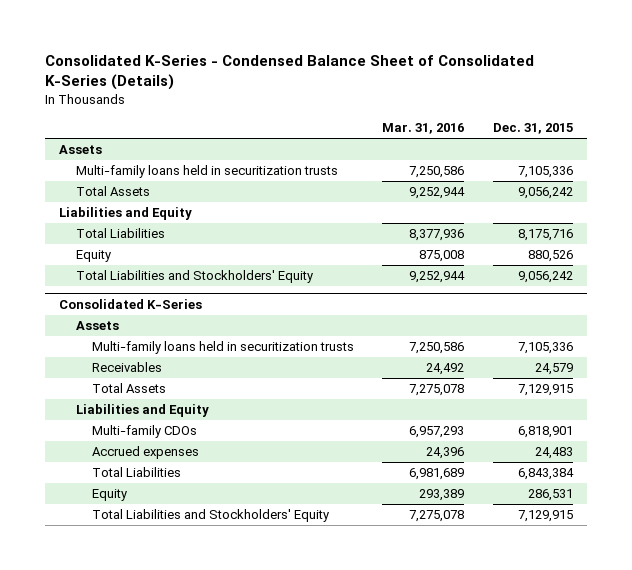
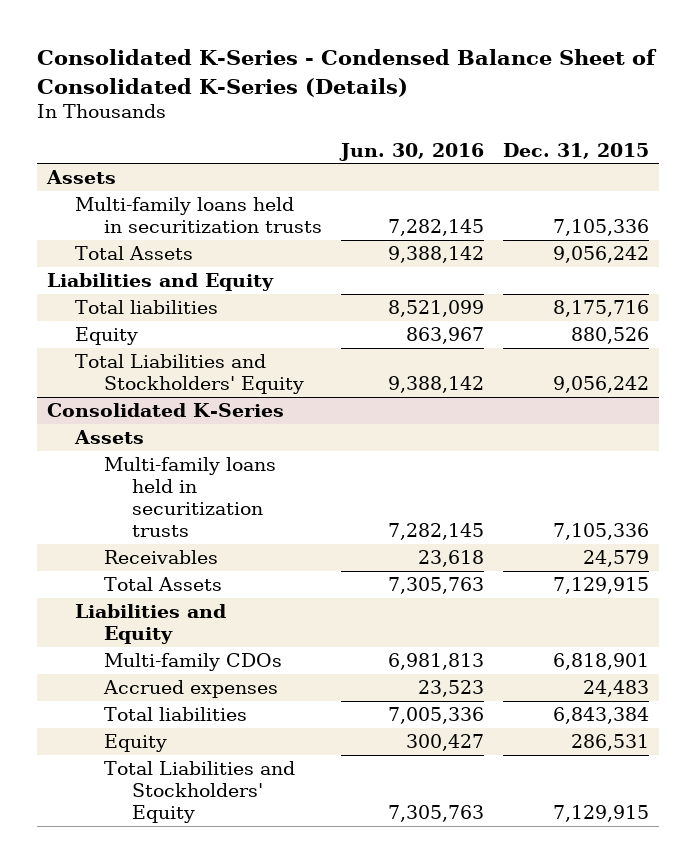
[382,123,465,135] Mar. 31, 2016 -> none
none -> [339,142,485,161] Jun. 30, 2016
[75,228,165,239] Total Liabilities -> [75,300,219,315] Total liabilities
[91,467,181,478] Total Liabilities -> [103,707,247,722] Total liabilities

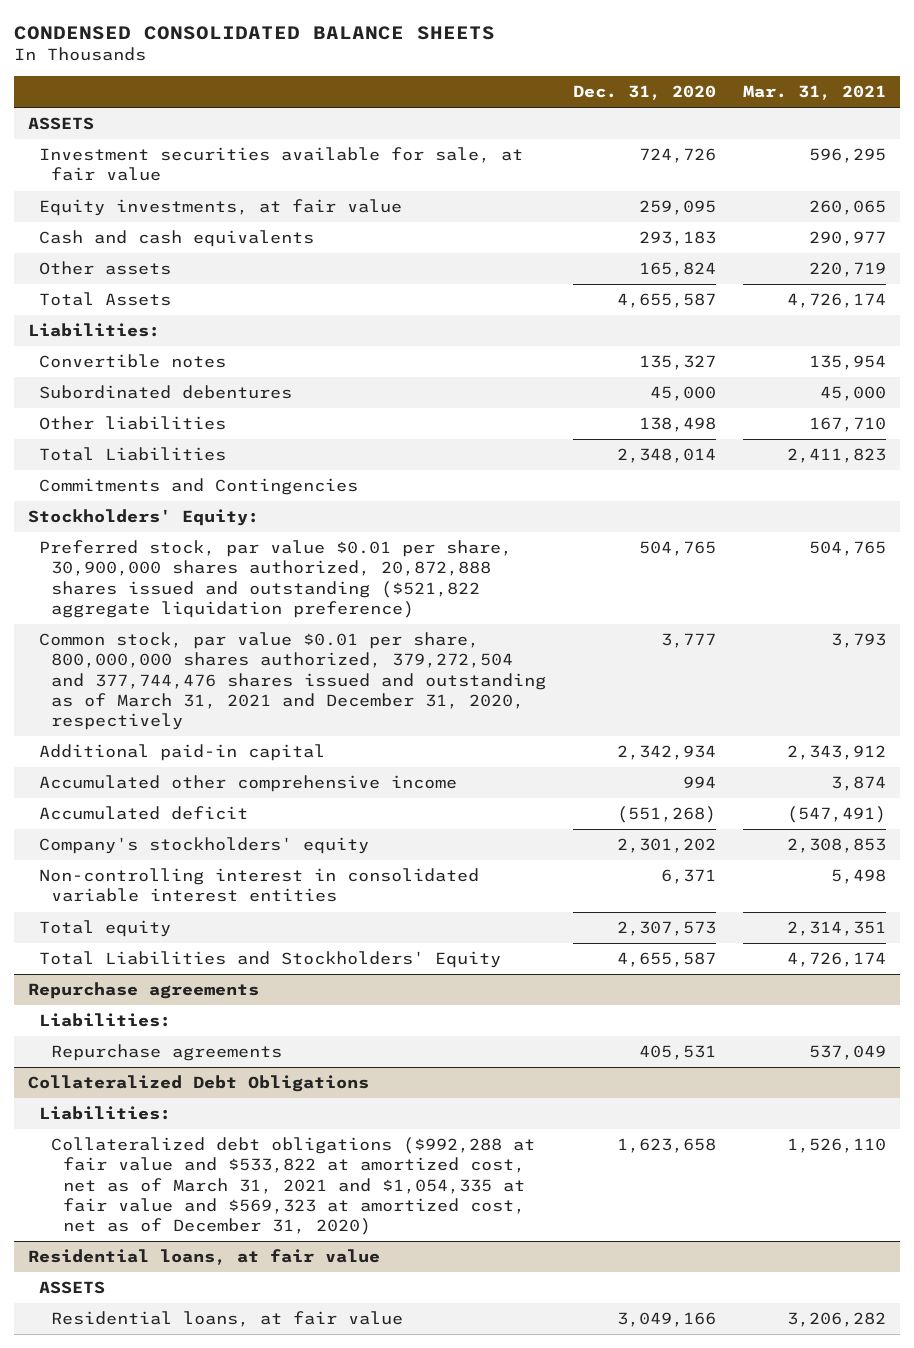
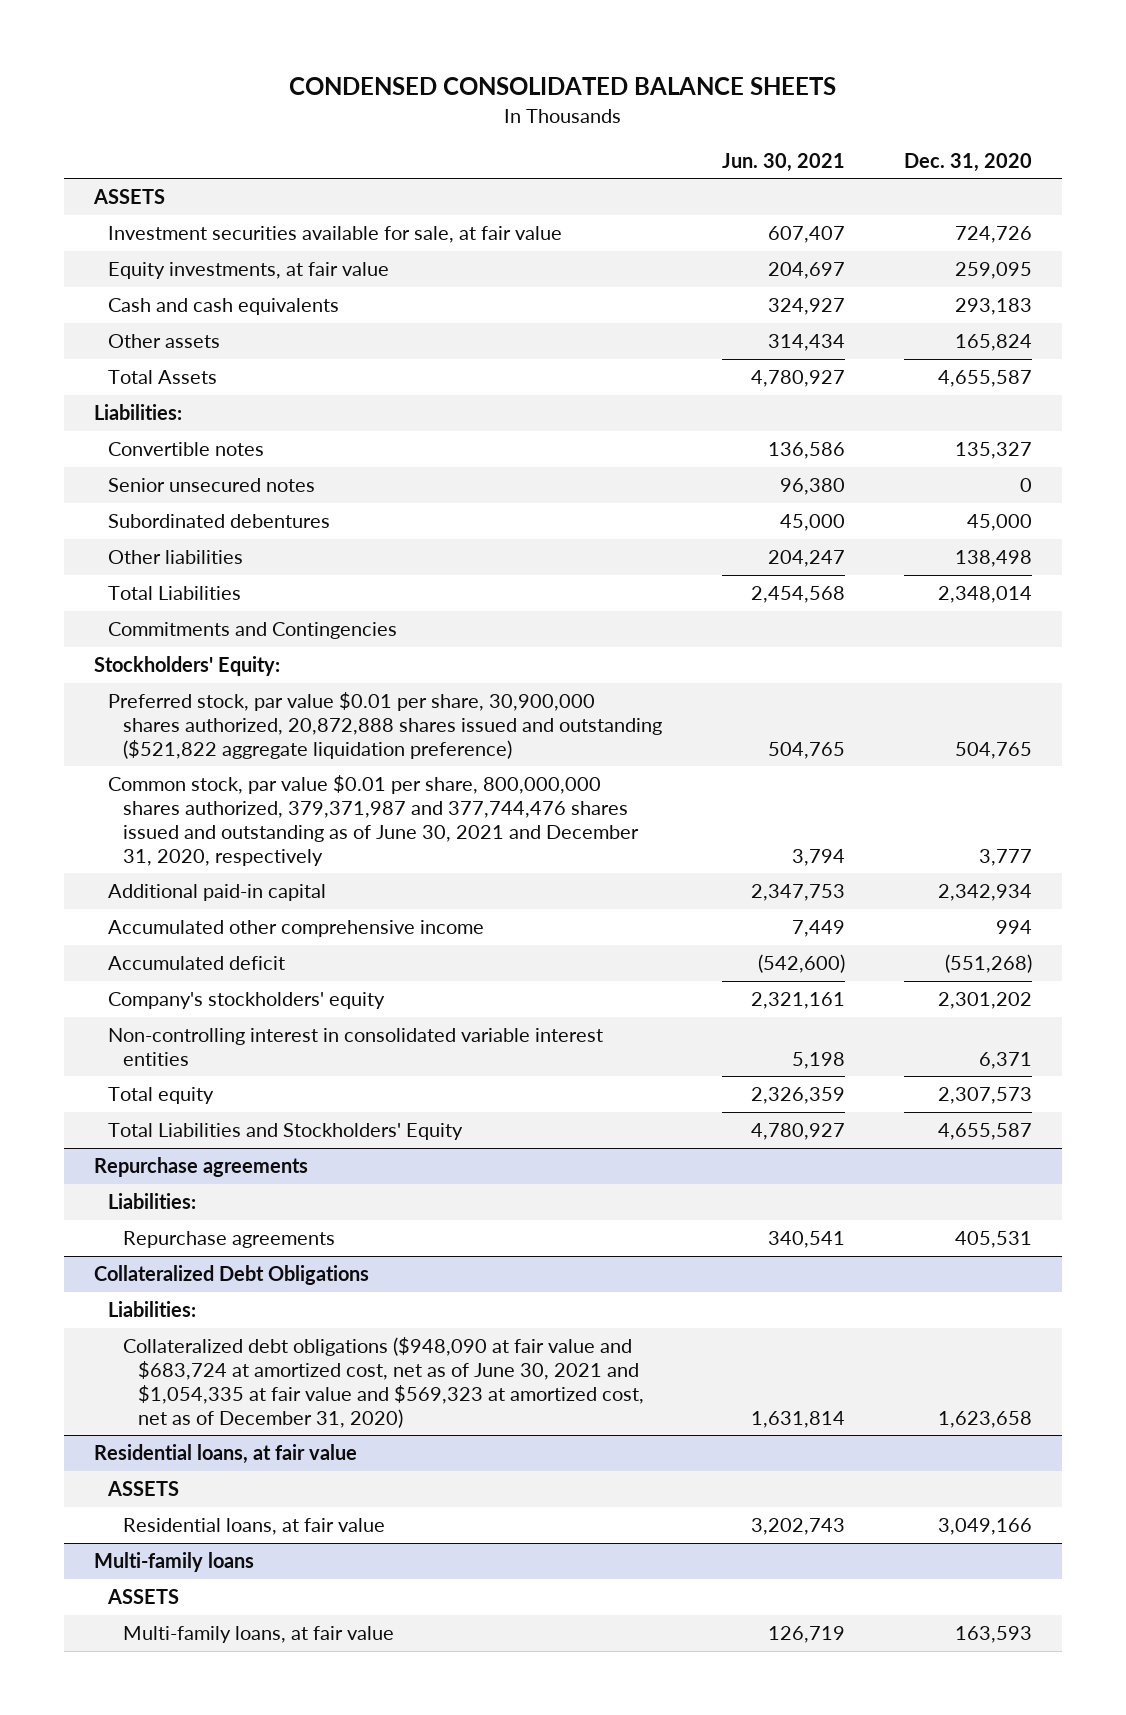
[743,85,887,101] Mar. 31, 2021 -> none
none -> [721,152,845,172] Jun. 30, 2021
none -> [108,478,316,493] Senior unsecured notes
[39,632,547,730] Common stock, par value $0.01 per share, 800,000,000 shares authorized, 379,272,504 and 377,744,476 shares issued and outstanding as of March 31, 2021 and December 31, 2020, respectively -> [108,775,640,866] Common stock, par value $0.01 per share, 800,000,000 shares authorized, 379,371,987 and 377,744,476 shares issued and outstanding as of June 30, 2021 and December 31, 2020, respectively
[51,1137,536,1235] Collateralized debt obligations ($992,288 at fair value and $533,822 at amortized cost, net as of March 31, 2021 and $1,054,335 at fair value and $569,323 at amortized cost, net as of December 31, 2020) -> [123,1337,645,1428] Collateralized debt obligations ($948,090 at fair value and $683,724 at amortized cost, net as of June 30, 2021 and $1,054,335 at fair value and $569,323 at amortized cost, net as of December 31, 2020)
none -> [93,1552,254,1573] Multi-family loans
none -> [107,1589,180,1605] ASSETS
none -> [123,1626,395,1644] Multi-family loans, at fair value

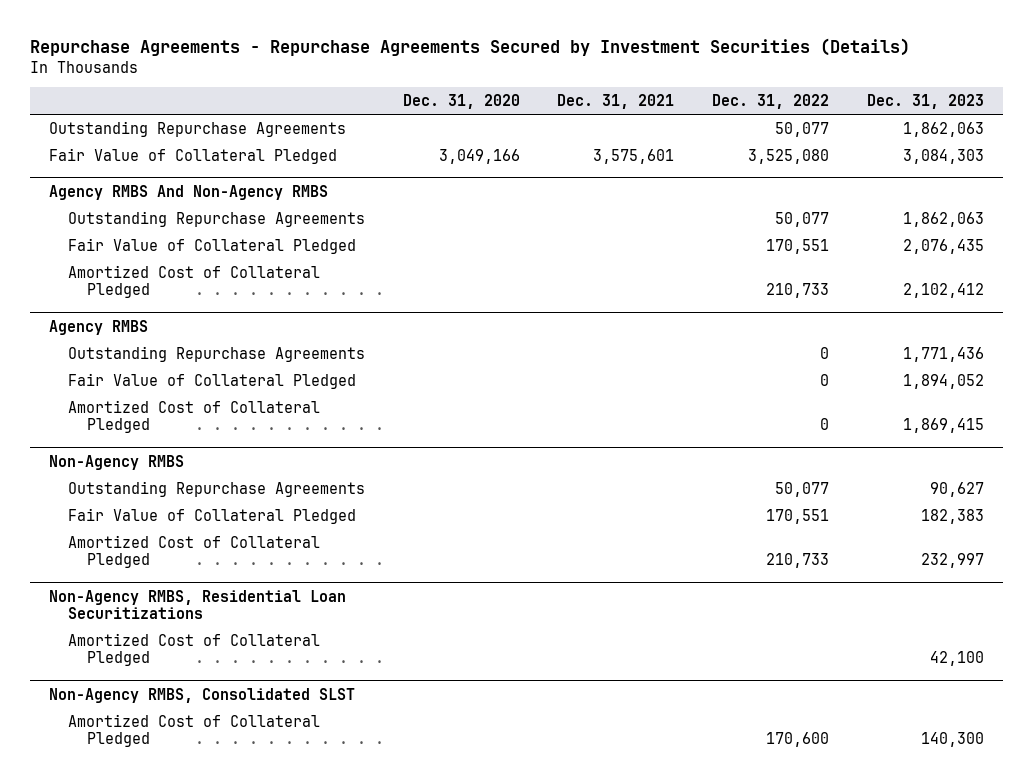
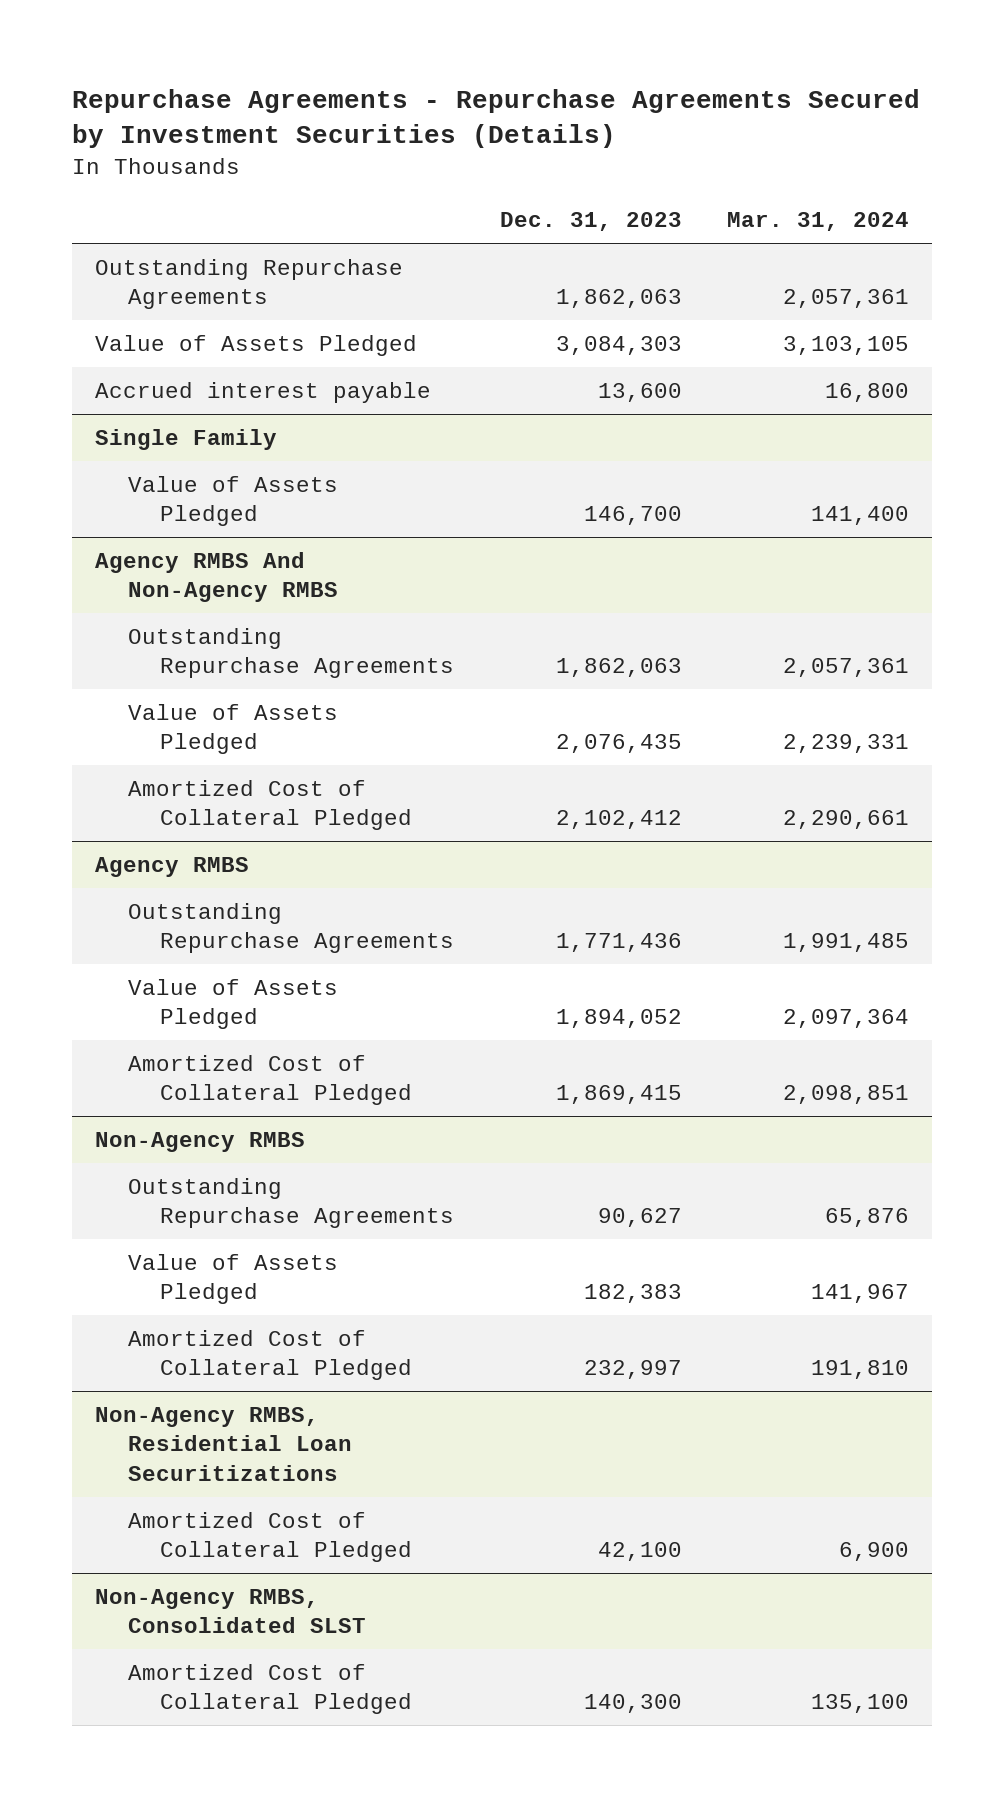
[402,93,520,109] Dec. 31, 2020 -> none
[557,93,675,109] Dec. 31, 2021 -> none
[712,93,830,109] Dec. 31, 2022 -> none
none -> [727,212,910,232] Mar. 31, 2024
[49,147,338,164] Fair Value of Collateral Pledged -> [95,334,418,356] Value of Assets Pledged
none -> [95,381,432,403] Accrued interest payable
none -> [95,428,278,450] Single Family
none -> [127,475,338,527] Value of Assets Pledged
[68,237,357,254] Fair Value of Collateral Pledged -> [127,703,338,755] Value of Assets Pledged
[68,372,357,389] Fair Value of Collateral Pledged -> [127,978,338,1030] Value of Assets Pledged
[68,507,357,524] Fair Value of Collateral Pledged -> [127,1253,338,1305] Value of Assets Pledged

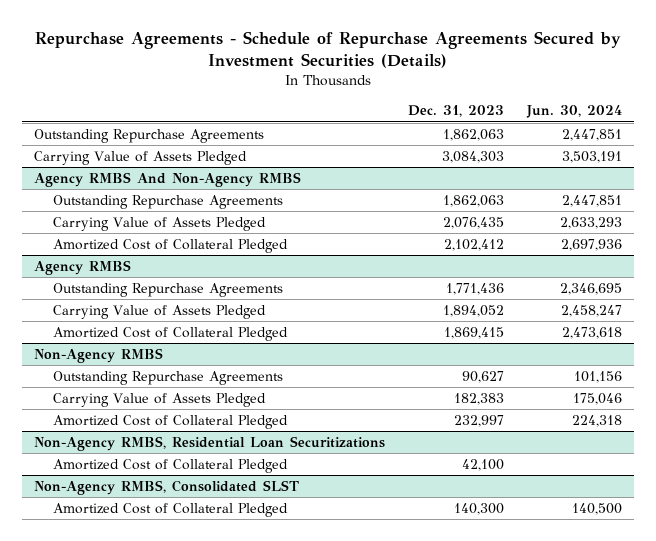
[72,88,921,148] Repurchase Agreements - Repurchase Agreements Secured by Investment Securities (Details) -> [34,30,621,68] Repurchase Agreements - Schedule of Repurchase Agreements Secured by Investment Securities (Details)
[727,212,910,232] Mar. 31, 2024 -> none
none -> [526,105,623,119] Jun. 30, 2024
[95,381,432,403] Accrued interest payable -> none
[95,428,278,450] Single Family -> none
[127,475,338,527] Value of Assets Pledged -> none
[95,334,418,356] Value of Assets Pledged -> [33,151,247,166] Carrying Value of Assets Pledged
[127,703,338,755] Value of Assets Pledged -> [52,217,266,232] Carrying Value of Assets Pledged
[127,978,338,1030] Value of Assets Pledged -> [52,305,266,320] Carrying Value of Assets Pledged
[127,1253,338,1305] Value of Assets Pledged -> [52,393,266,408] Carrying Value of Assets Pledged

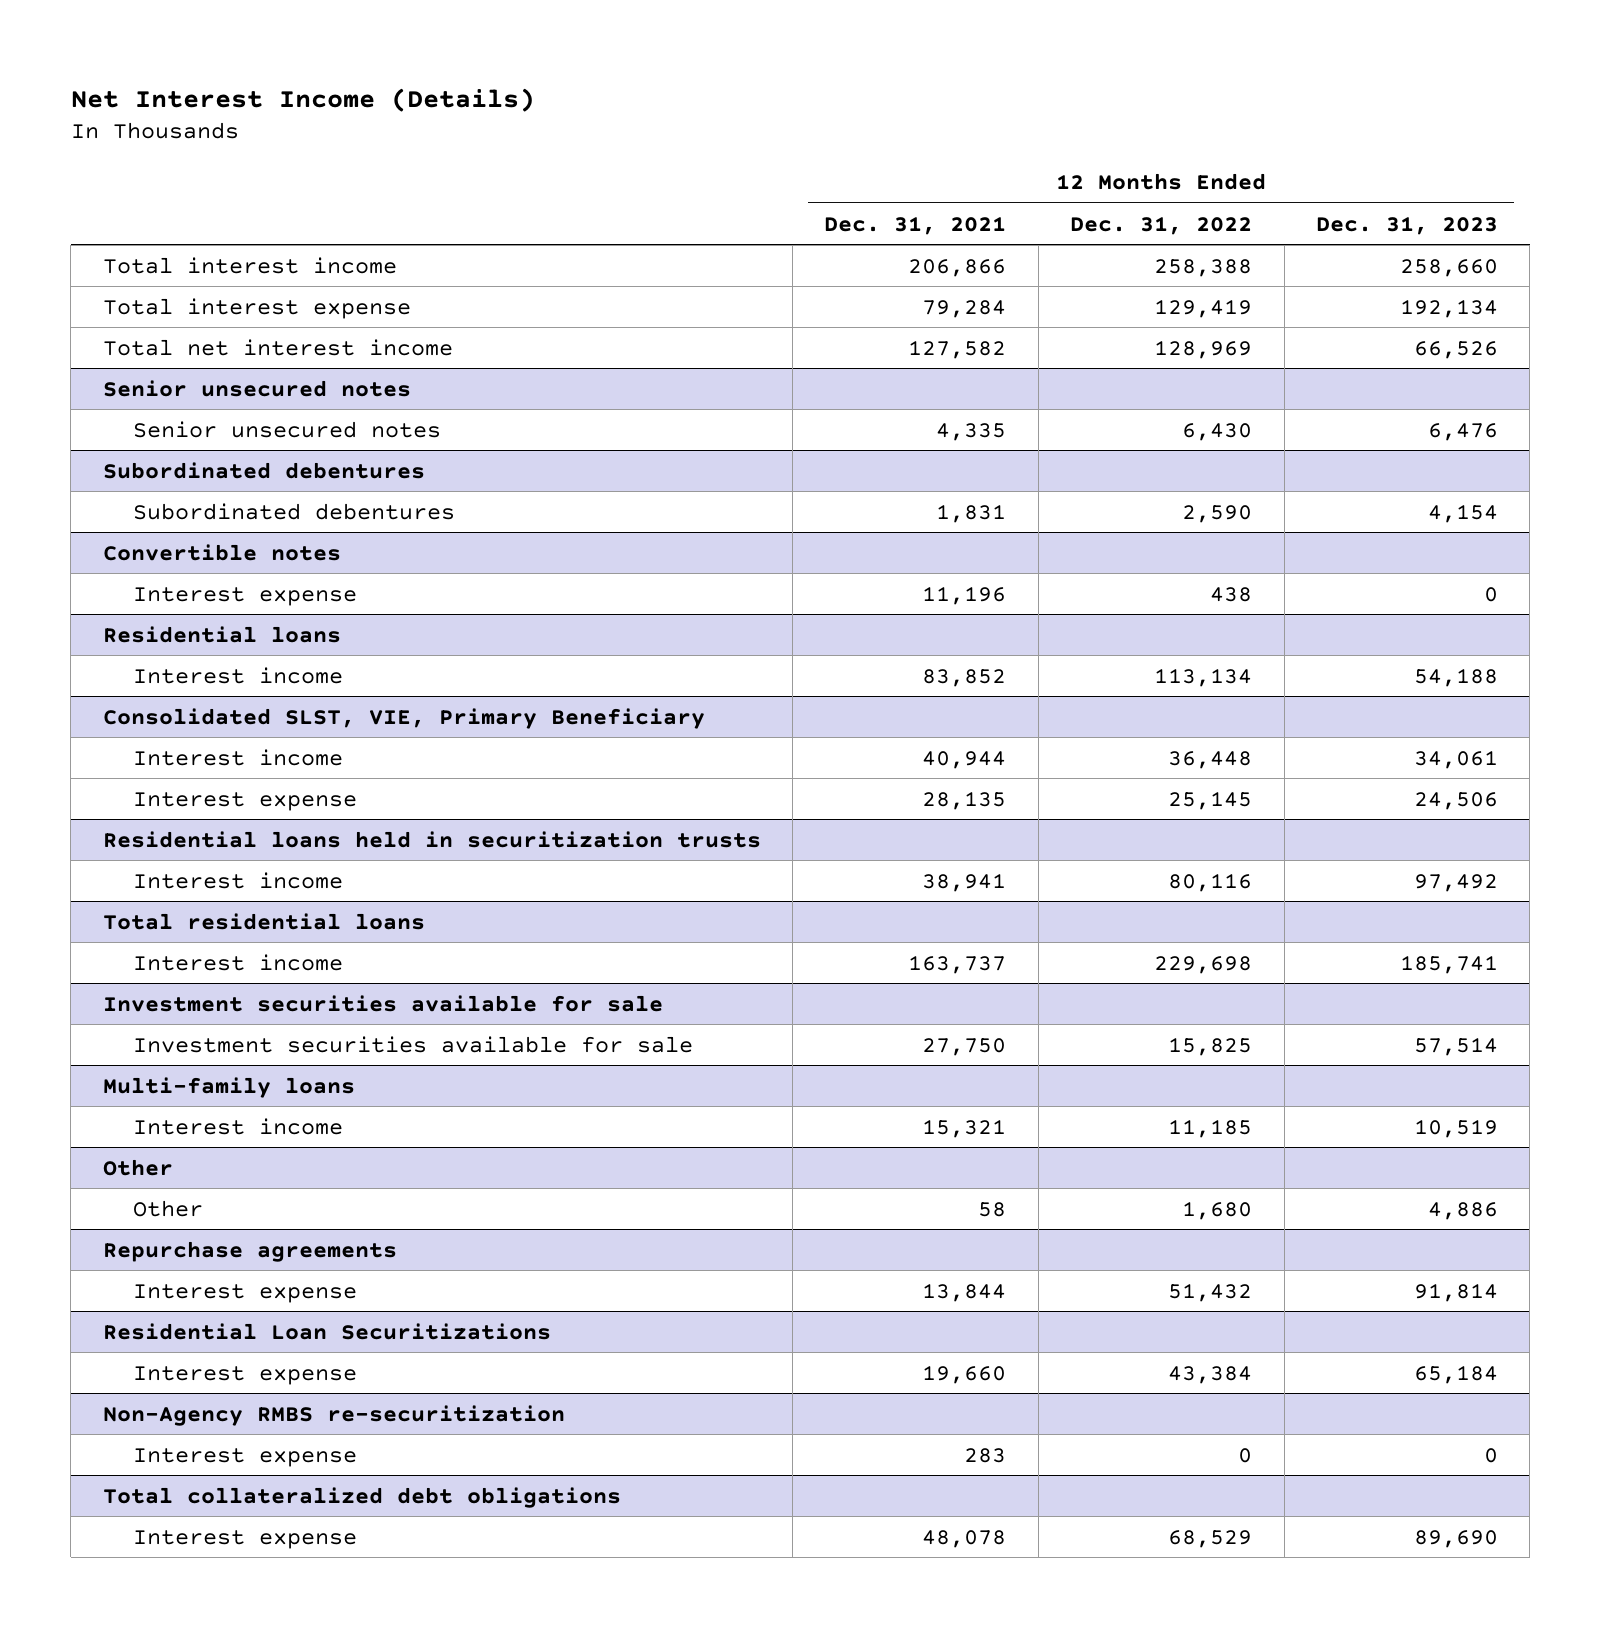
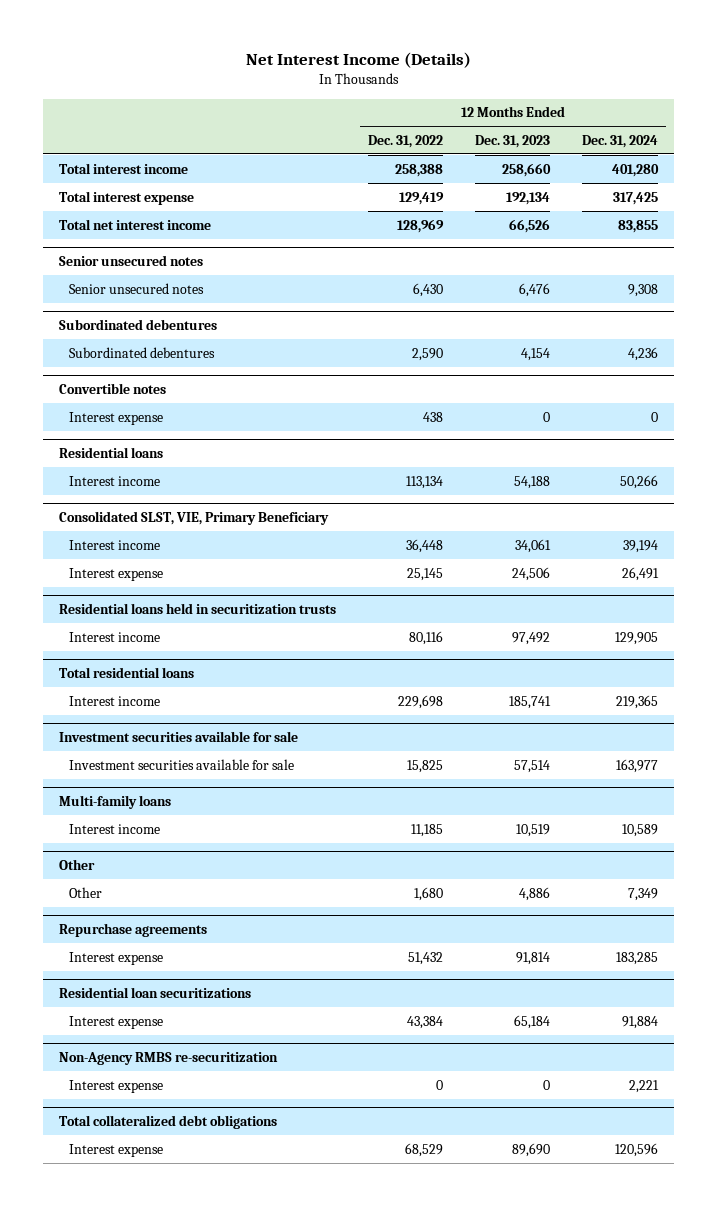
[824,215,1007,235] Dec. 31, 2021 -> none
none -> [582,134,659,148] Dec. 31, 2024
[102,1322,551,1340] Residential Loan Securitizations -> [59,986,252,998] Residential loan securitizations

